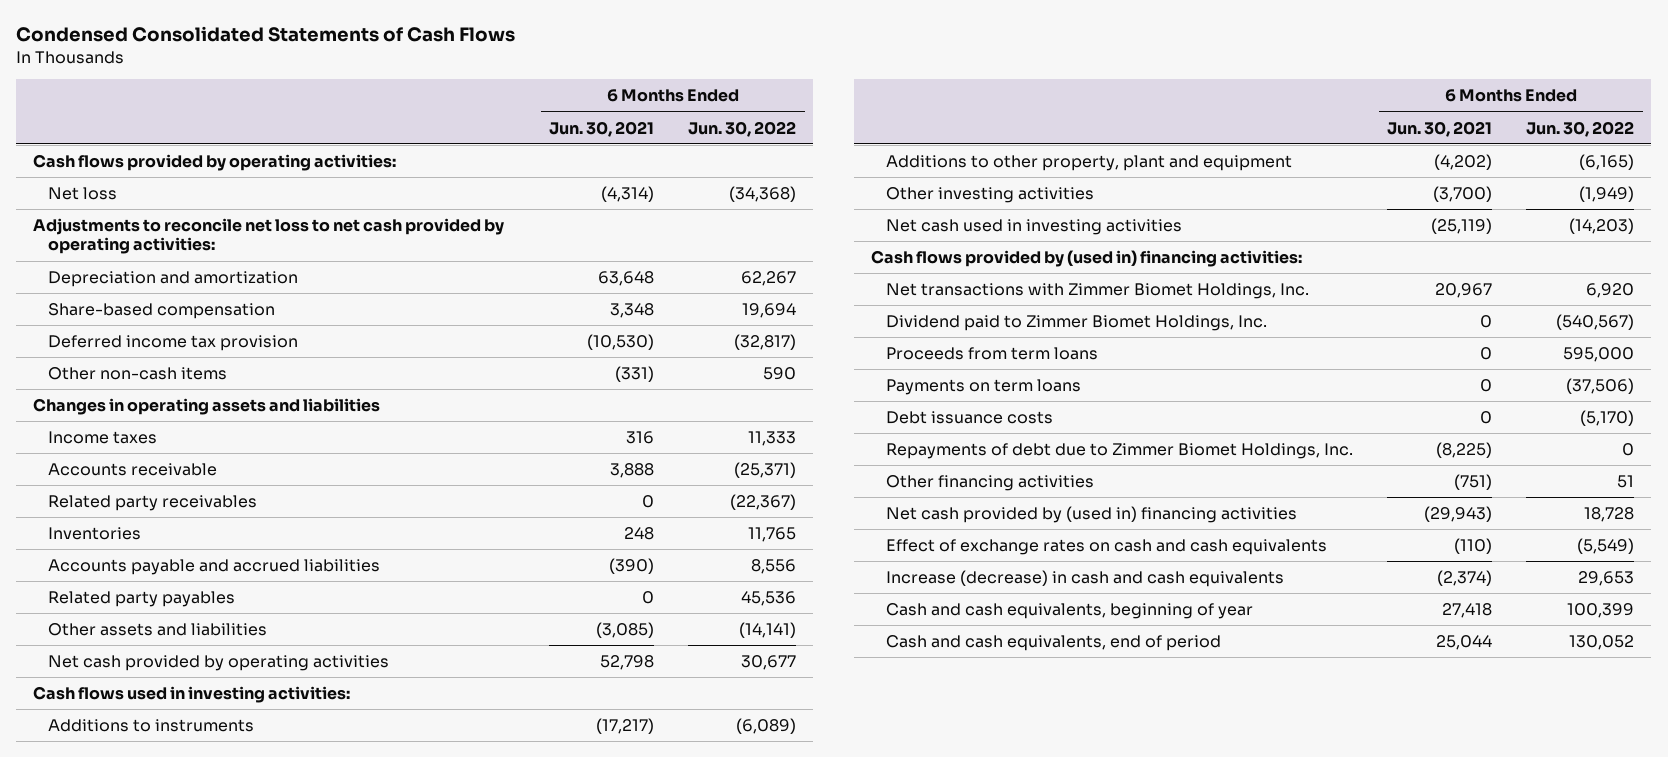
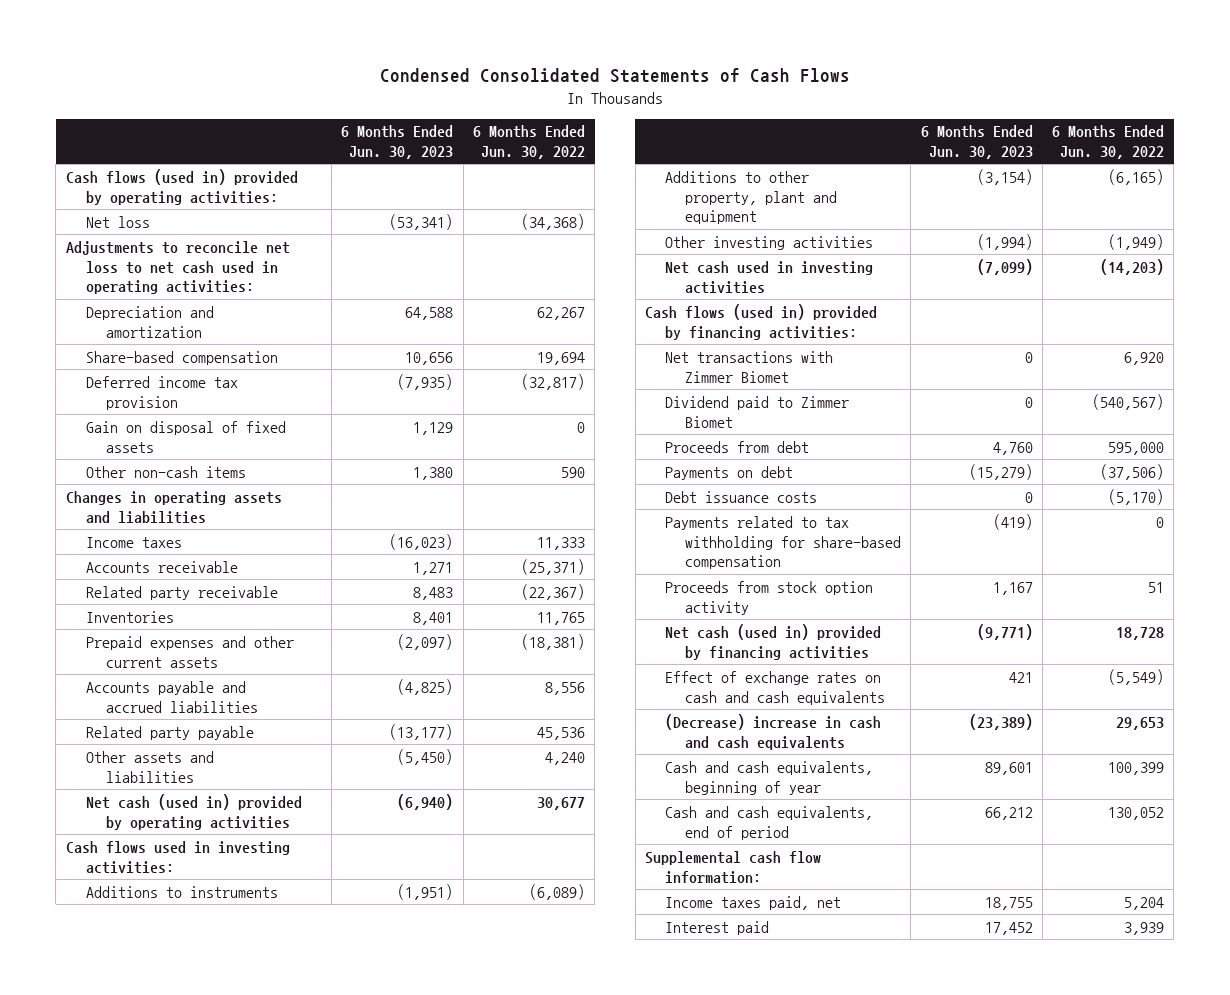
[549,120,655,137] Jun. 30, 2021 -> none
none -> [341,125,454,160] 6 Months Ended Jun. 30, 2023
[33,154,397,172] Cash flows provided by operating activities: -> [65,168,298,205] Cash flows (used in) provided by operating activities:
[33,218,505,255] Adjustments to reconcile net loss to net cash provided by operating activities: -> [65,240,290,295] Adjustments to reconcile net loss to net cash used in operating activities:
none -> [85,420,286,453] Gain on disposal of fixed assets
[48,495,258,512] Related party receivables -> [85,585,278,600] Related party receivable
none -> [85,635,294,668] Prepaid expenses and other current assets
[48,591,236,608] Related party payables -> [85,725,254,740] Related party payable
[739,622,797,639] (14,141) -> [545,751,586,765] 4,240
[48,655,390,672] Net cash provided by operating activities -> [85,793,302,830] Net cash (used in) provided by operating activities
[871,250,1303,268] Cash flows provided by (used in) financing activities: -> [644,303,877,340] Cash flows (used in) provided by financing activities:
[886,283,1310,300] Net transactions with Zimmer Biomet Holdings, Inc. -> [664,350,833,383] Net transactions with Zimmer Biomet
[886,315,1268,332] Dividend paid to Zimmer Biomet Holdings, Inc. -> [664,395,849,428] Dividend paid to Zimmer Biomet
[886,347,1099,361] Proceeds from term loans -> [664,440,809,453] Proceeds from debt
[886,379,1082,396] Payments on term loans -> [664,465,793,480] Payments on debt
[886,443,1354,460] Repayments of debt due to Zimmer Biomet Holdings, Inc. -> none
[886,475,1095,492] Other financing activities -> none
none -> [664,515,901,570] Payments related to tax withholding for share-based compensation
none -> [664,580,873,615] Proceeds from stock option activity
[886,506,1298,524] Net cash provided by (used in) financing activities -> [664,623,881,660] Net cash (used in) provided by financing activities
[886,570,1285,588] Increase (decrease) in cash and cash equivalents -> [664,713,881,750] (Decrease) increase in cash and cash equivalents
none -> [644,850,821,884] Supplemental cash flow information:
none -> [664,895,841,910] Income taxes paid, net
none -> [664,920,769,935] Interest paid

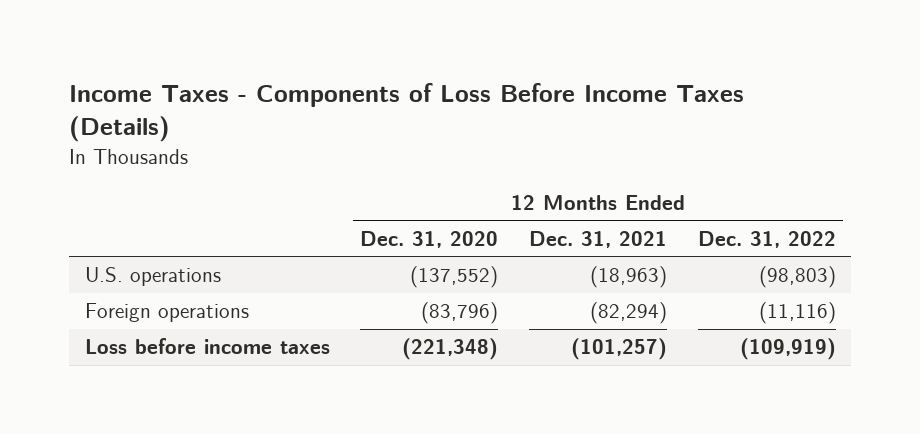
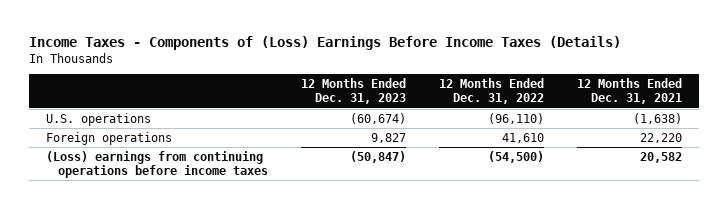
[69,83,745,143] Income Taxes - Components of Loss Before Income Taxes (Details) -> [29,36,622,51] Income Taxes - Components of (Loss) Earnings Before Income Taxes (Details)
[360,230,499,248] Dec. 31, 2020 -> none
none -> [301,78,407,105] 12 Months Ended Dec. 31, 2023
[589,266,667,289] (18,963) -> [633,112,683,124] (1,638)
[758,266,836,289] (98,803) -> [488,112,545,124] (96,110)
[589,302,667,325] (82,294) -> [640,132,683,143] 22,220
[758,302,836,325] (11,116) -> [502,132,545,143] 41,610
[84,338,330,355] Loss before income taxes -> [45,150,269,178] (Loss) earnings from continuing operations before income taxes
[570,338,667,361] (101,257) -> [640,151,683,163] 20,582
[739,338,836,361] (109,919) -> [488,150,545,163] (54,500)

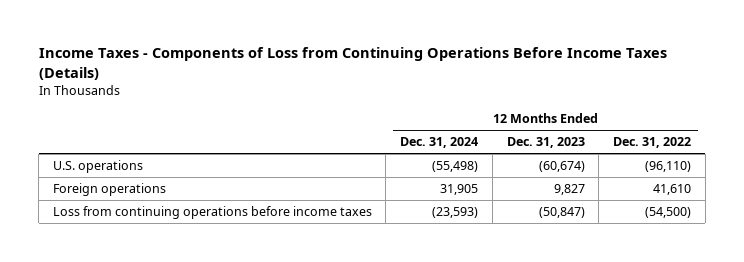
[29,36,622,51] Income Taxes - Components of (Loss) Earnings Before Income Taxes (Details) -> [38,47,667,80] Income Taxes - Components of Loss from Continuing Operations Before Income Taxes (Details)
[577,78,683,105] 12 Months Ended Dec. 31, 2021 -> none
none -> [400,137,479,149] Dec. 31, 2024
[45,150,269,178] (Loss) earnings from continuing operations before income taxes -> [52,206,372,220] Loss from continuing operations before income taxes

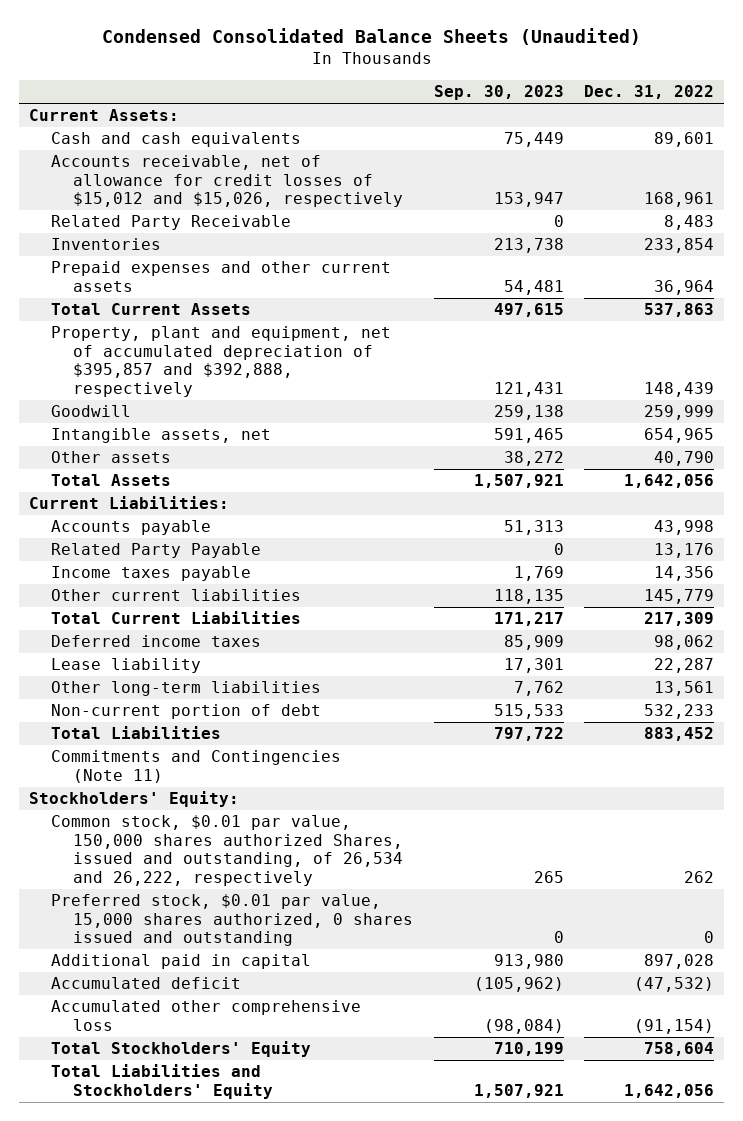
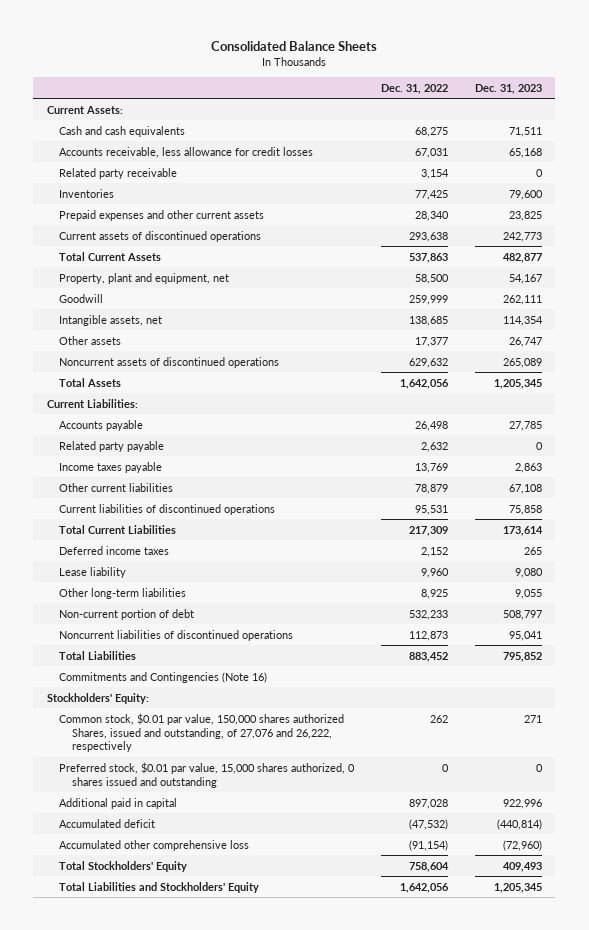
[101,28,641,46] Condensed Consolidated Balance Sheets (Unaudited) -> [211,40,378,51] Consolidated Balance Sheets
[433,85,564,101] Sep. 30, 2023 -> none
none -> [474,83,542,94] Dec. 31, 2023
[653,132,714,148] 89,601 -> [415,126,449,137] 68,275
[51,155,404,208] Accounts receivable, net of allowance for credit losses of $15,012 and $15,026, respectively -> [59,146,314,158] Accounts receivable, less allowance for credit losses
[643,192,714,208] 168,961 -> [415,147,449,158] 67,031
[51,215,292,231] Related Party Receivable -> [59,167,178,179] Related party receivable
[663,215,714,231] 8,483 -> [421,168,450,179] 3,154
[643,238,714,254] 233,854 -> [415,189,449,200] 77,425
[653,279,714,295] 36,964 -> [415,210,450,221] 28,340
none -> [59,230,262,242] Current assets of discontinued operations
[51,326,392,397] Property, plant and equipment, net of accumulated depreciation of $395,857 and $392,888, respectively -> [59,272,230,284] Property, plant and equipment, net
[643,381,714,397] 148,439 -> [415,273,450,284] 58,500
[643,428,714,444] 654,965 -> [409,315,449,326] 138,685
[653,451,714,467] 40,790 -> [415,336,449,347] 17,377
none -> [59,356,280,368] Noncurrent assets of discontinued operations
[653,520,714,536] 43,998 -> [415,420,449,431] 26,498
[51,543,262,559] Related Party Payable -> [59,440,165,452] Related party payable
[653,543,714,559] 13,176 -> [421,441,449,452] 2,632
[653,566,714,582] 14,356 -> [415,462,449,473] 13,769
[643,589,714,605] 145,779 -> [415,483,449,494] 78,879
none -> [59,503,276,515] Current liabilities of discontinued operations
[653,635,714,651] 98,062 -> [421,546,449,557] 2,152
[653,658,714,674] 22,287 -> [421,567,450,578] 9,960
[653,681,714,697] 13,561 -> [421,588,449,599] 8,925
none -> [59,629,294,641] Noncurrent liabilities of discontinued operations
[51,750,342,783] Commitments and Contingencies (Note 11) -> [59,671,268,683] Commitments and Contingencies (Note 16)
[51,815,404,886] Common stock, $0.01 par value, 150,000 shares authorized Shares, issued and outstanding, of 26,534 and 26,222, respectively -> [59,712,345,753] Common stock, $0.01 par value, 150,000 shares authorized Shares, issued and outstanding, of 27,076 and 26,222, respectively

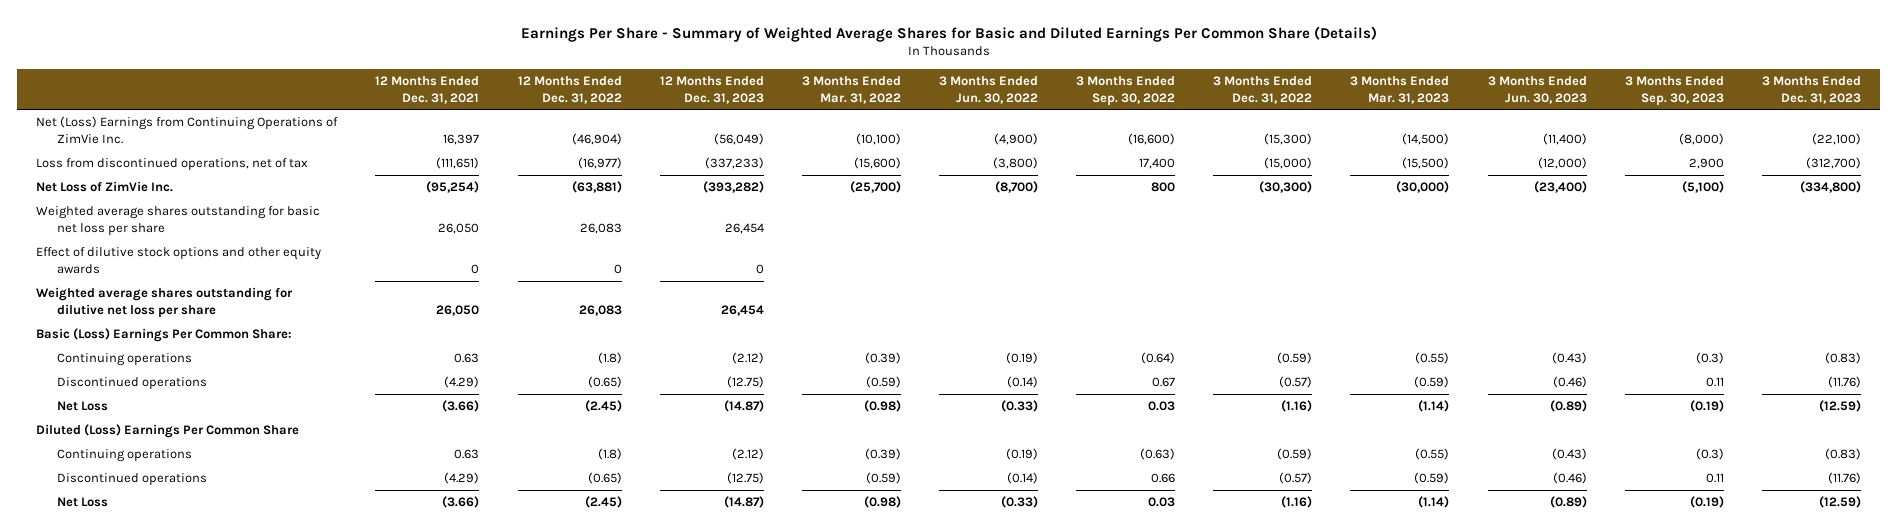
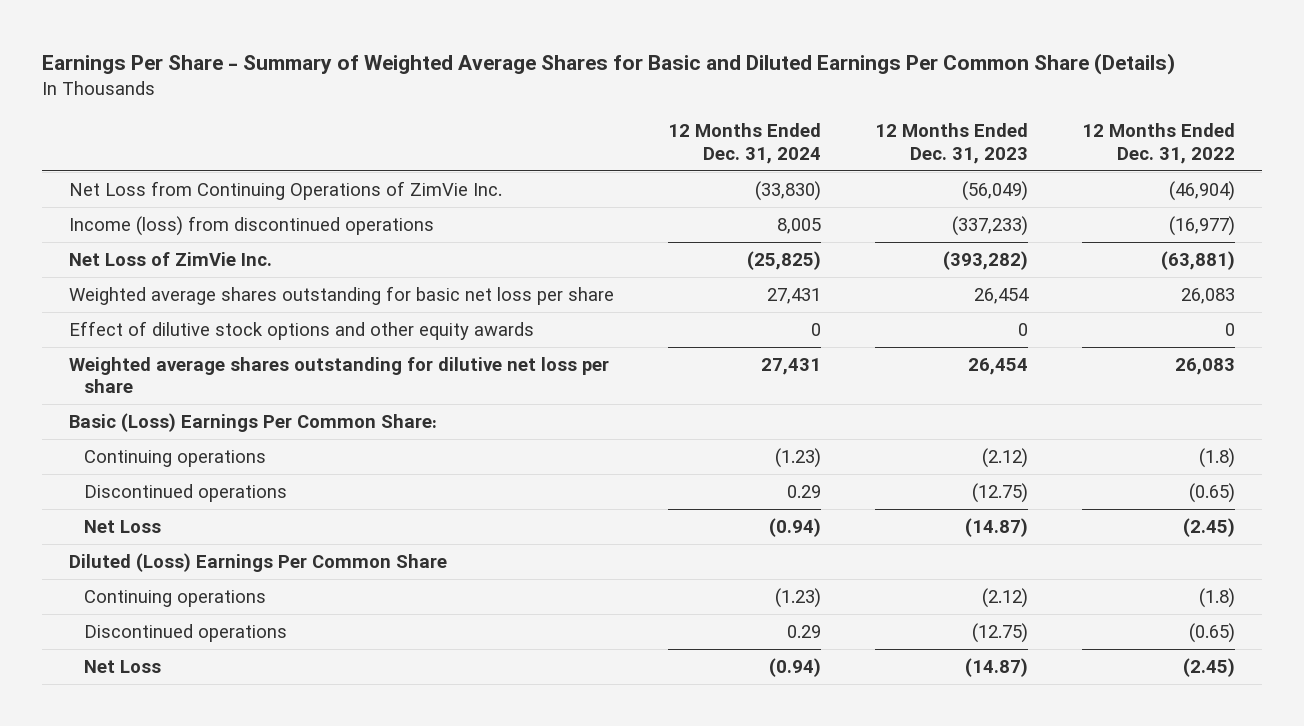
[375,75,480,104] 12 Months Ended Dec. 31, 2021 -> none
[801,75,901,104] 3 Months Ended Mar. 31, 2022 -> none
[939,75,1039,104] 3 Months Ended Jun. 30, 2022 -> none
[1076,75,1176,106] 3 Months Ended Sep. 30, 2022 -> none
[1213,75,1313,104] 3 Months Ended Dec. 31, 2022 -> none
[1350,75,1450,104] 3 Months Ended Mar. 31, 2023 -> none
[1487,75,1587,104] 3 Months Ended Jun. 30, 2023 -> none
[1624,75,1724,106] 3 Months Ended Sep. 30, 2023 -> none
[1761,75,1861,104] 3 Months Ended Dec. 31, 2023 -> none
none -> [667,123,821,164] 12 Months Ended Dec. 31, 2024
[36,116,339,145] Net (Loss) Earnings from Continuing Operations of ZimVie Inc. -> [68,180,502,200] Net Loss from Continuing Operations of ZimVie Inc.
[36,158,309,172] Loss from discontinued operations, net of tax -> [68,215,434,236] Income (loss) from discontinued operations

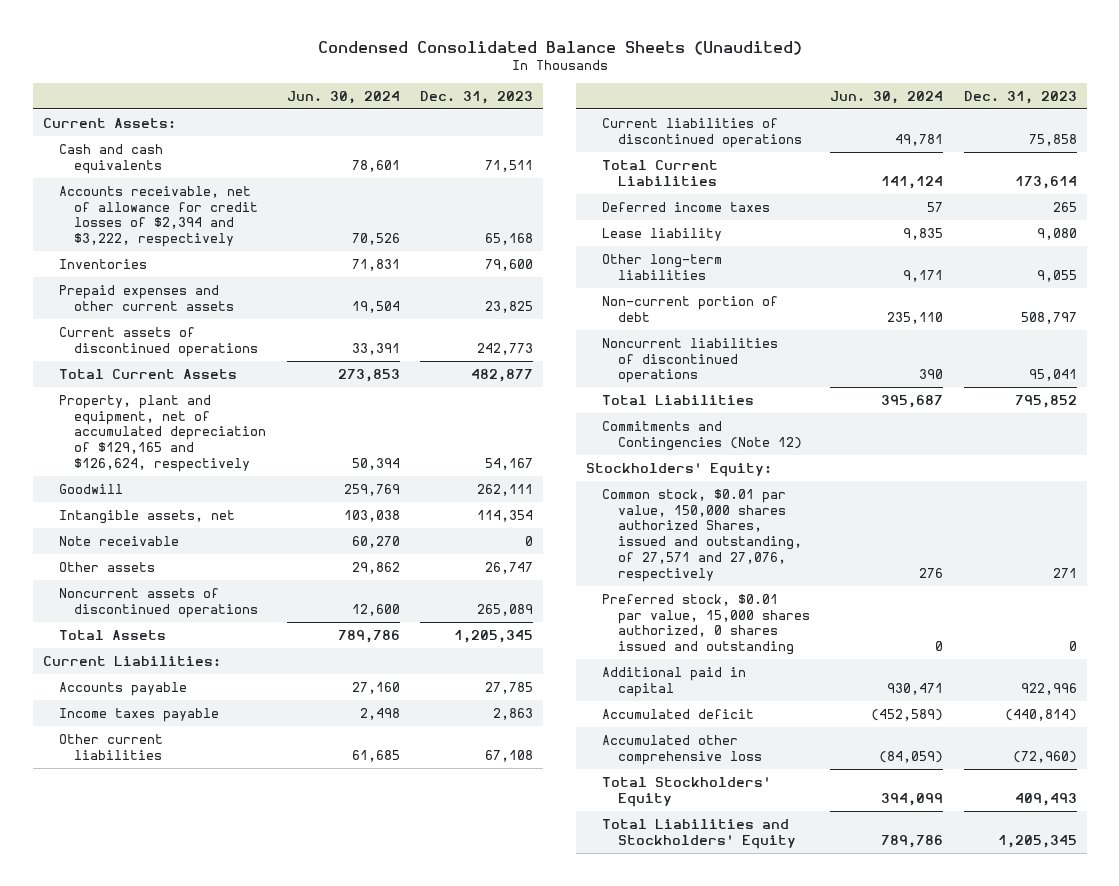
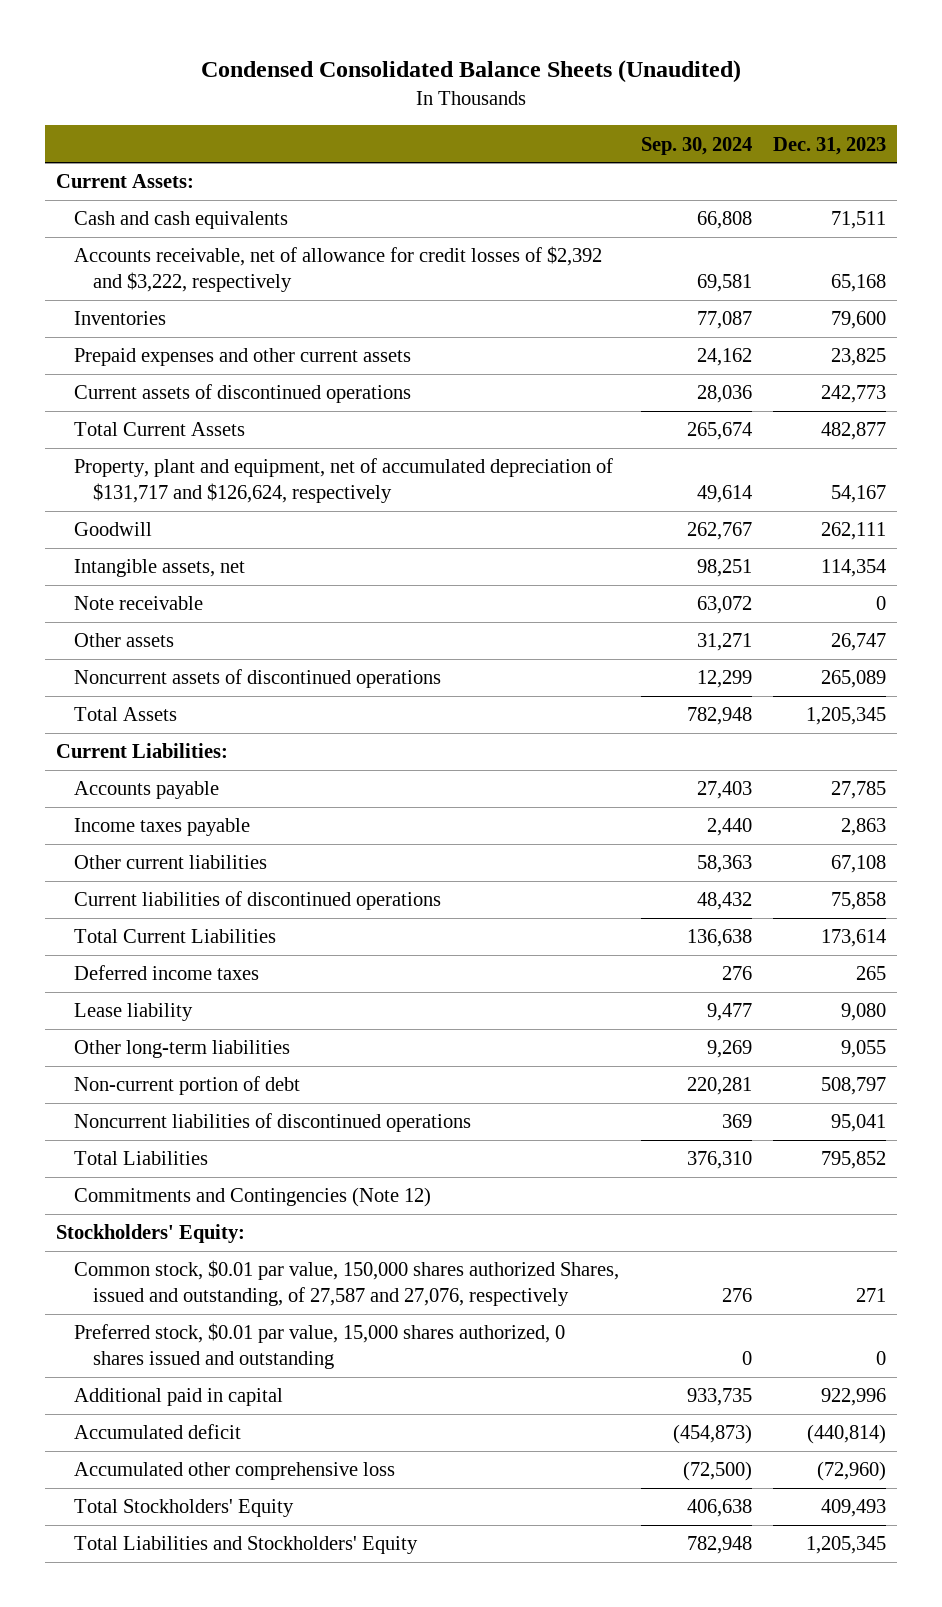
[286,90,400,104] Jun. 30, 2024 -> none
none -> [640,136,752,155] Sep. 30, 2024
[58,185,259,248] Accounts receivable, net of allowance for credit losses of $2,394 and $3,222, respectively -> [74,246,603,293] Accounts receivable, net of allowance for credit losses of $2,392 and $3,222, respectively
[58,394,267,473] Property, plant and equipment, net of accumulated depreciation of $129,165 and $126,624, respectively -> [74,458,614,504] Property, plant and equipment, net of accumulated depreciation of $131,717 and $126,624, respectively
[601,488,802,582] Common stock, $0.01 par value, 150,000 shares authorized Shares, issued and outstanding, of 27,571 and 27,076, respectively -> [74,1260,620,1307] Common stock, $0.01 par value, 150,000 shares authorized Shares, issued and outstanding, of 27,587 and 27,076, respectively

